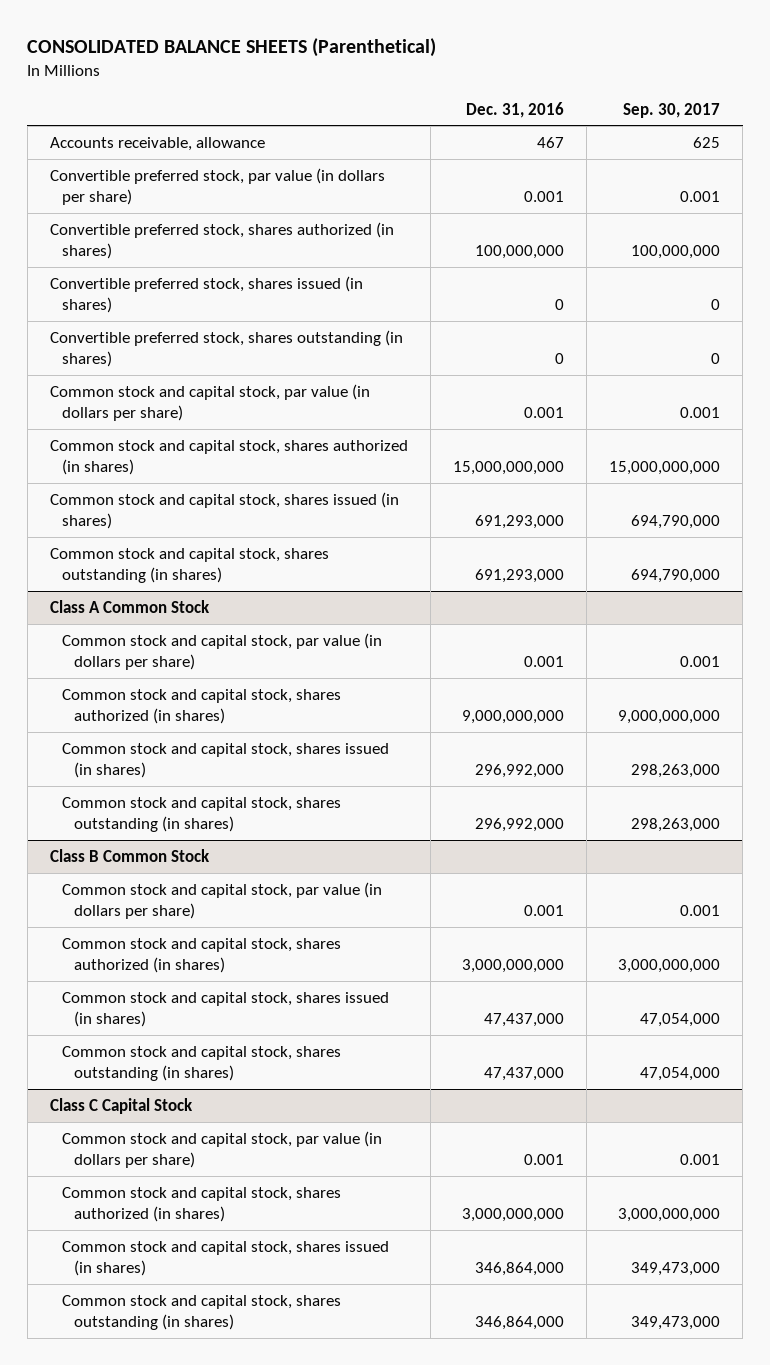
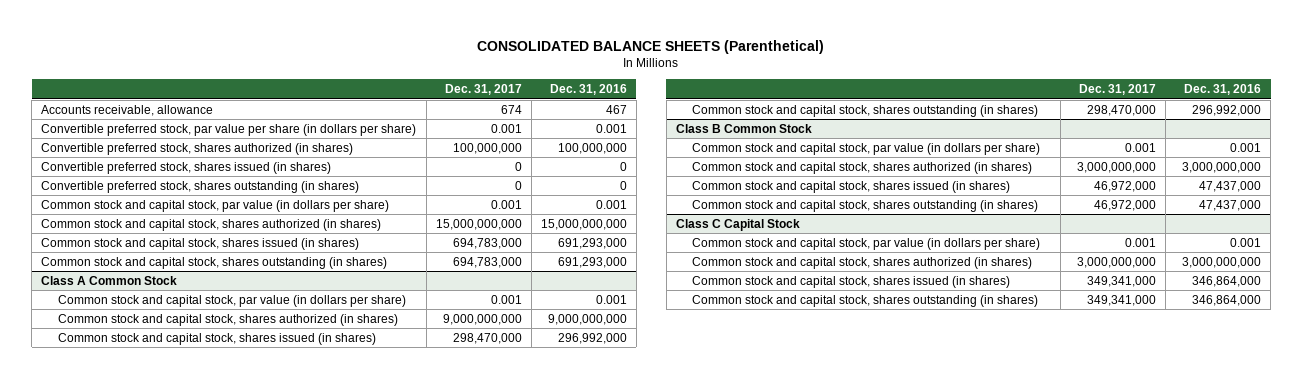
[623,102,721,118] Sep. 30, 2017 -> none
none -> [444,84,522,96] Dec. 31, 2017
[49,167,385,206] Convertible preferred stock, par value (in dollars per share) -> [41,123,417,136] Convertible preferred stock, par value per share (in dollars per share)

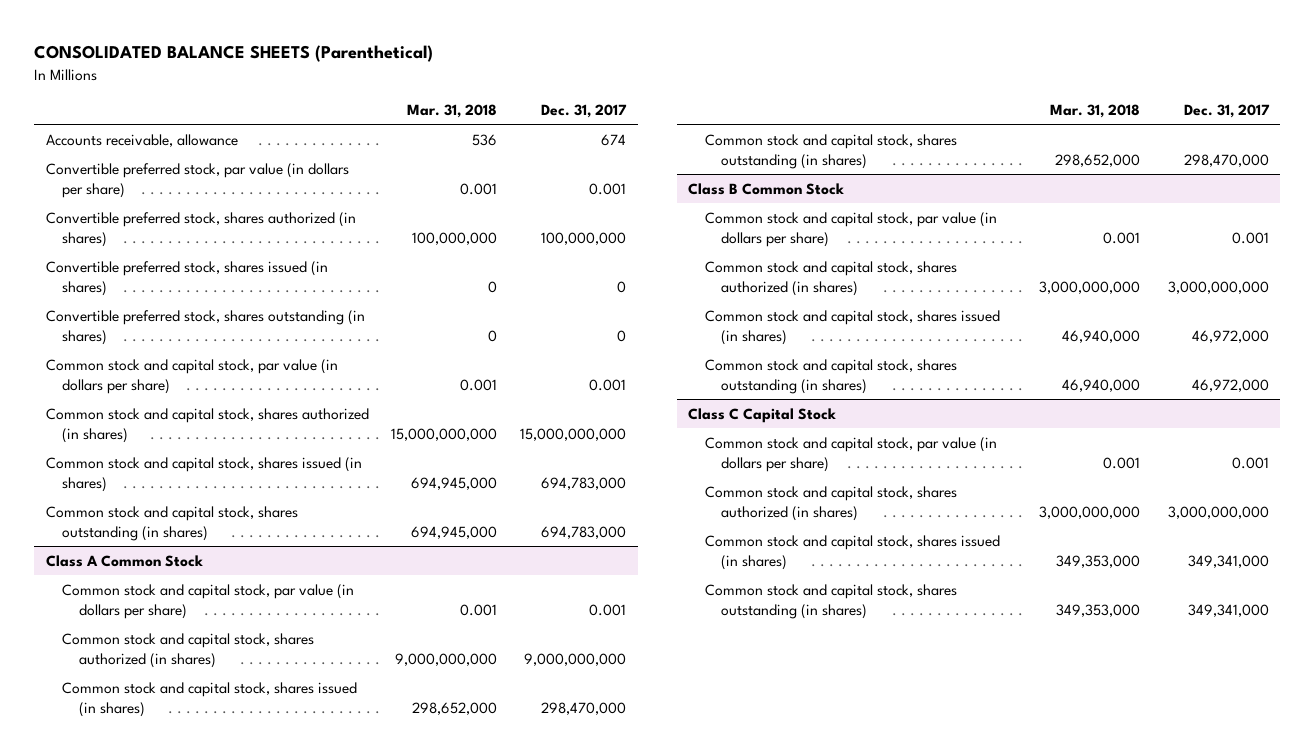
[549,84,627,96] Dec. 31, 2016 -> none
none -> [407,103,498,118] Mar. 31, 2018
[41,123,417,136] Convertible preferred stock, par value per share (in dollars per share) -> [45,162,349,198] Convertible preferred stock, par value (in dollars per share)

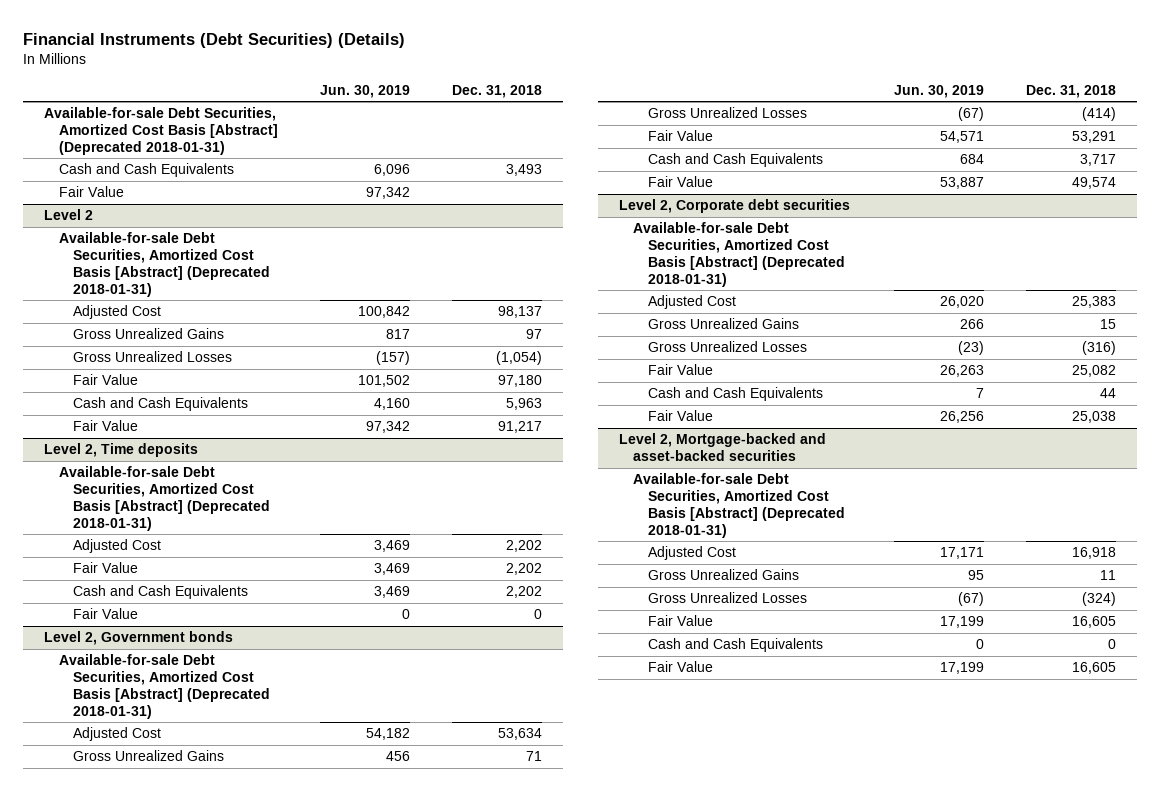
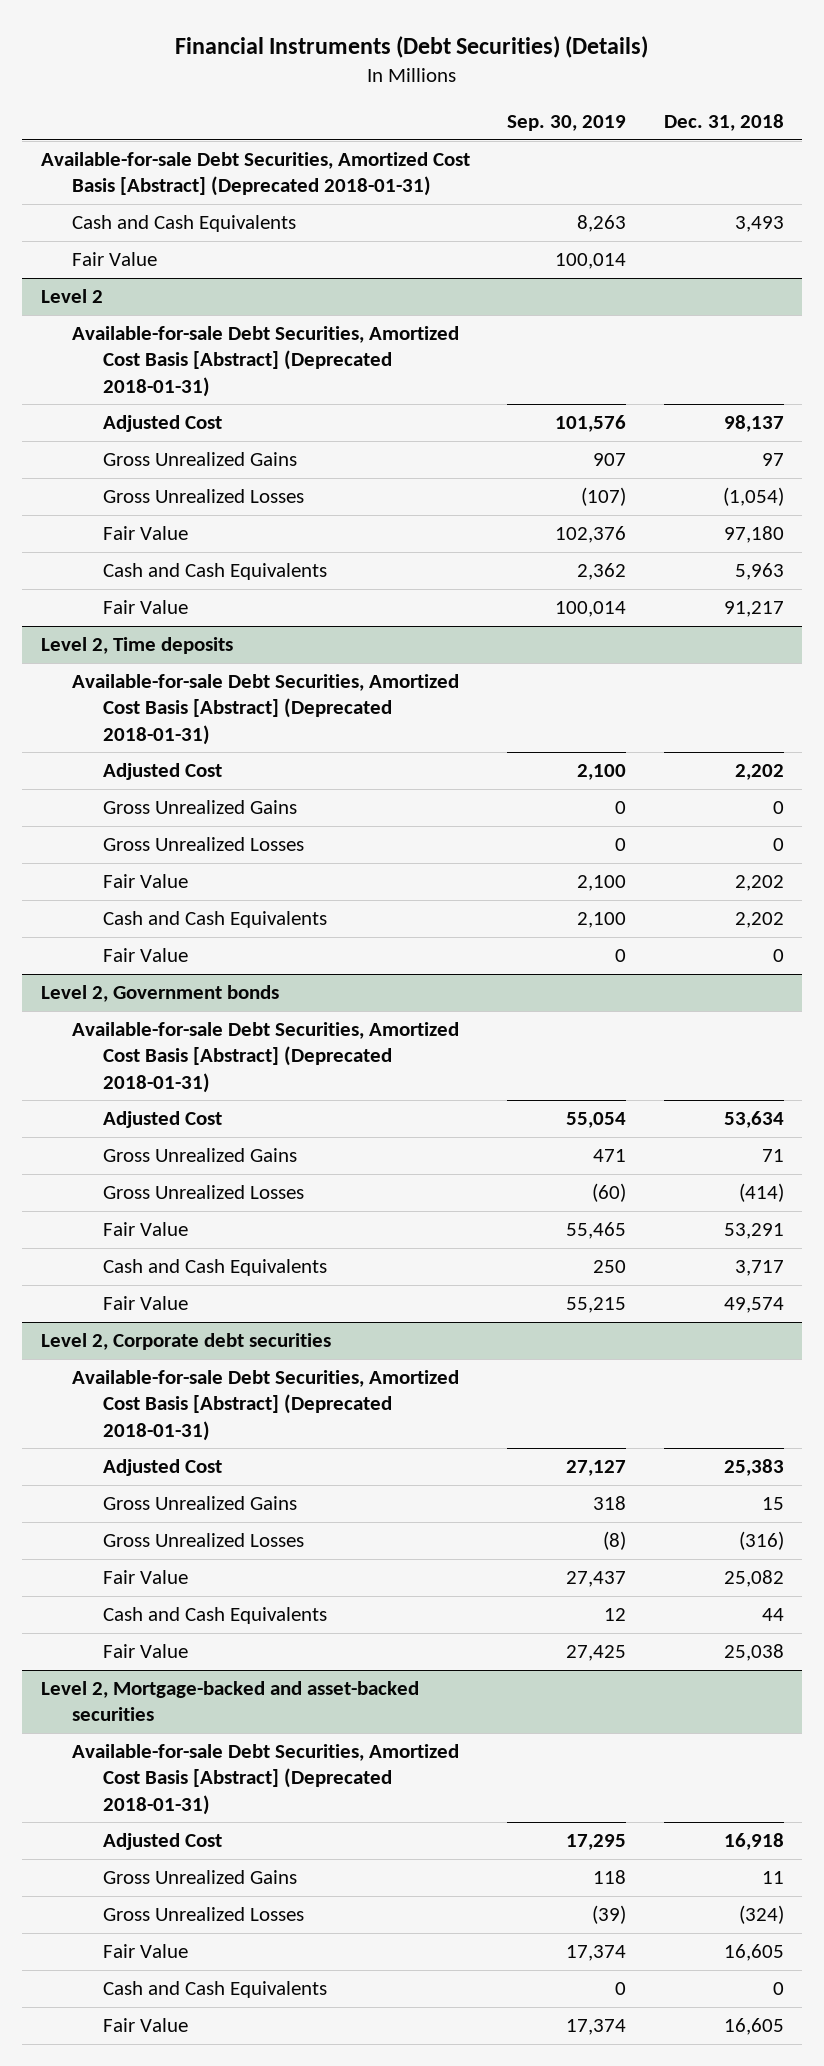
[319,84,410,98] Jun. 30, 2019 -> none
none -> [507,115,627,132] Sep. 30, 2019
none -> [102,800,297,815] Gross Unrealized Gains
none -> [102,837,304,852] Gross Unrealized Losses

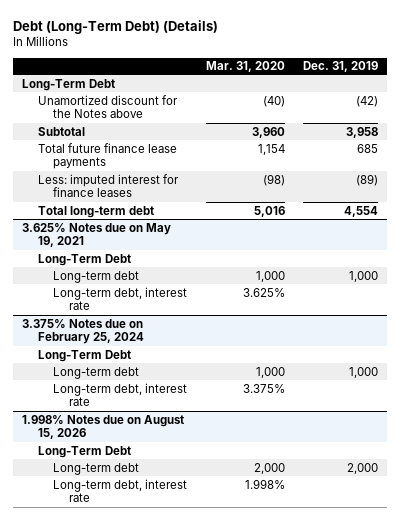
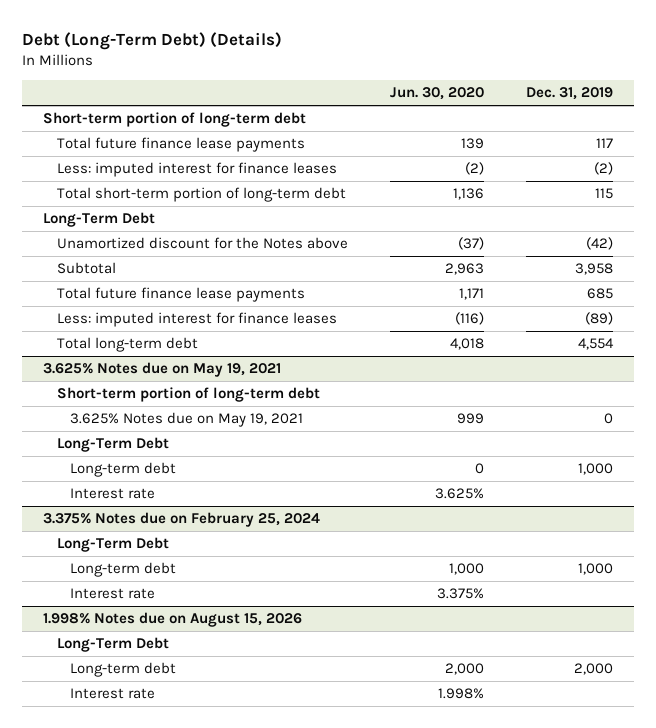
[205,61,285,73] Mar. 31, 2020 -> none
none -> [389,87,484,101] Jun. 30, 2020
none -> [43,112,307,128] Short-term portion of long-term debt
none -> [56,137,305,153] Total future finance lease payments
none -> [56,162,337,178] Less: imputed interest for finance leases
none -> [56,187,346,203] Total short-term portion of long-term debt
none -> [56,387,320,403] Short-term portion of long-term debt
none -> [70,412,304,428] 3.625% Notes due on May 19, 2021
[53,286,188,311] Long-term debt, interest rate -> [70,488,156,500] Interest rate
[53,382,188,407] Long-term debt, interest rate -> [70,588,156,600] Interest rate
[53,478,188,503] Long-term debt, interest rate -> [70,688,156,700] Interest rate

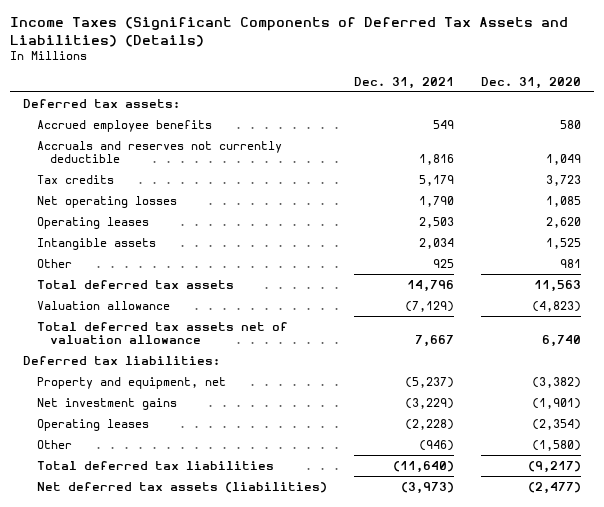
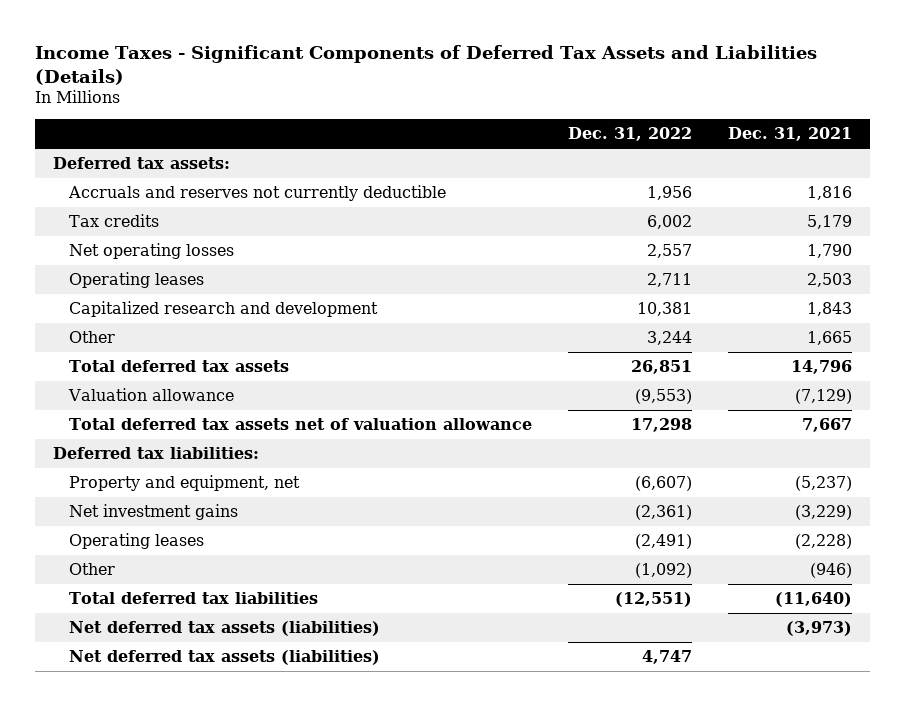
[9,17,568,47] Income Taxes (Significant Components of Deferred Tax Assets and Liabilities) (Details) -> [35,44,818,85] Income Taxes - Significant Components of Deferred Tax Assets and Liabilities (Details)
[480,76,581,89] Dec. 31, 2020 -> none
none -> [567,127,692,142] Dec. 31, 2022
[36,119,212,132] Accrued employee benefits -> none
[36,237,156,250] Intangible assets -> none
none -> [68,301,378,318] Capitalized research and development
[432,258,454,268] 925 -> [806,331,852,346] 1,665
none -> [68,650,380,666] Net deferred tax assets (liabilities)

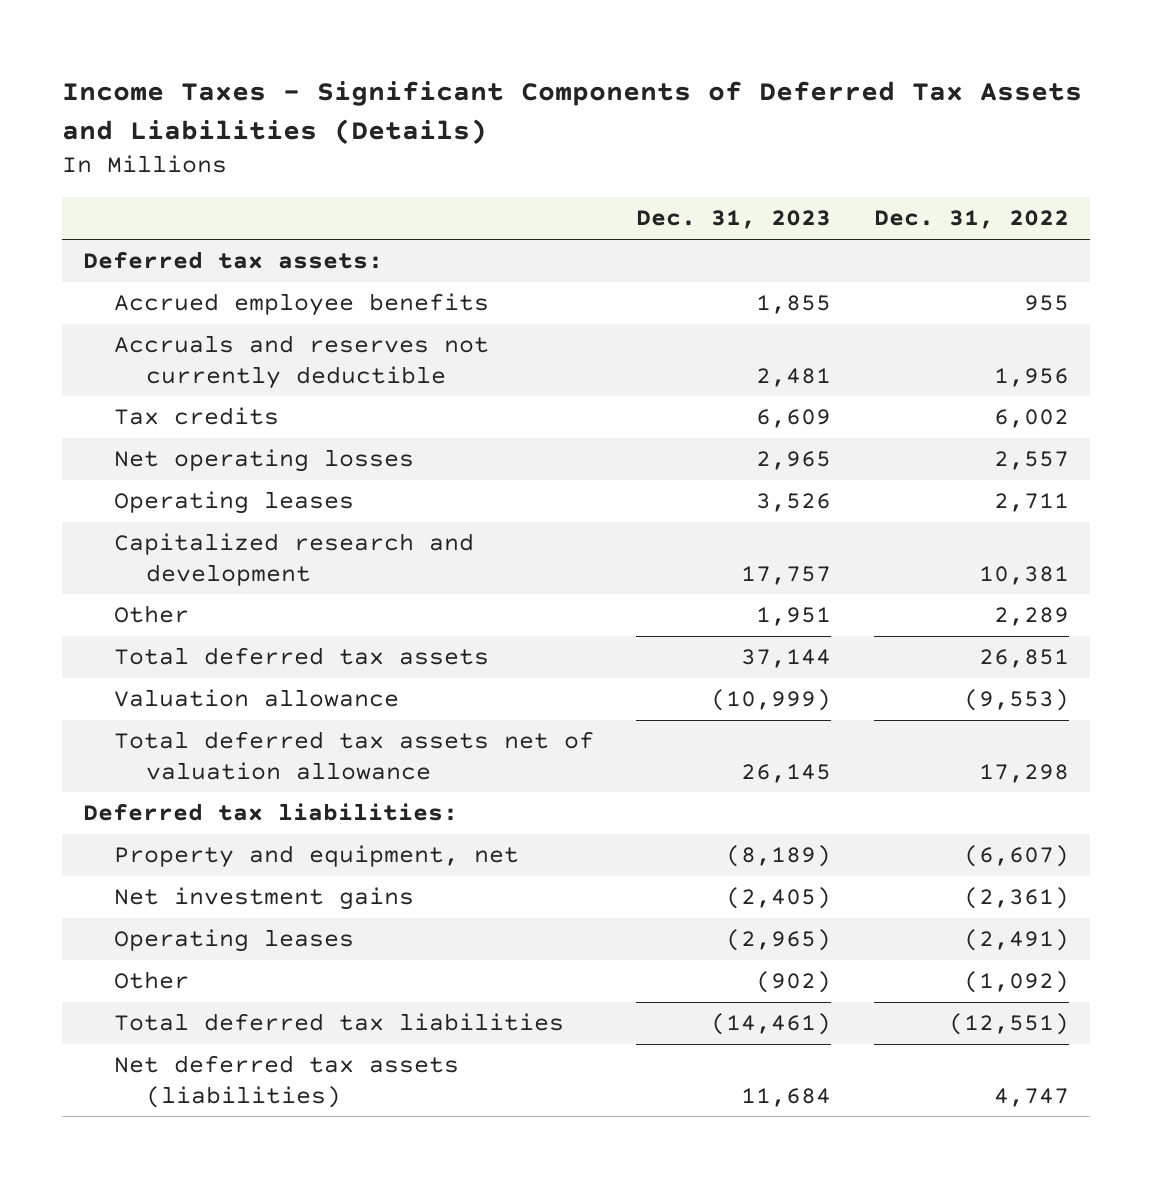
[727,127,852,142] Dec. 31, 2021 -> none
none -> [636,210,832,230] Dec. 31, 2023
none -> [114,293,490,317] Accrued employee benefits
[646,331,692,346] 3,244 -> [993,607,1069,627] 2,289
[68,621,380,637] Net deferred tax assets (liabilities) -> none

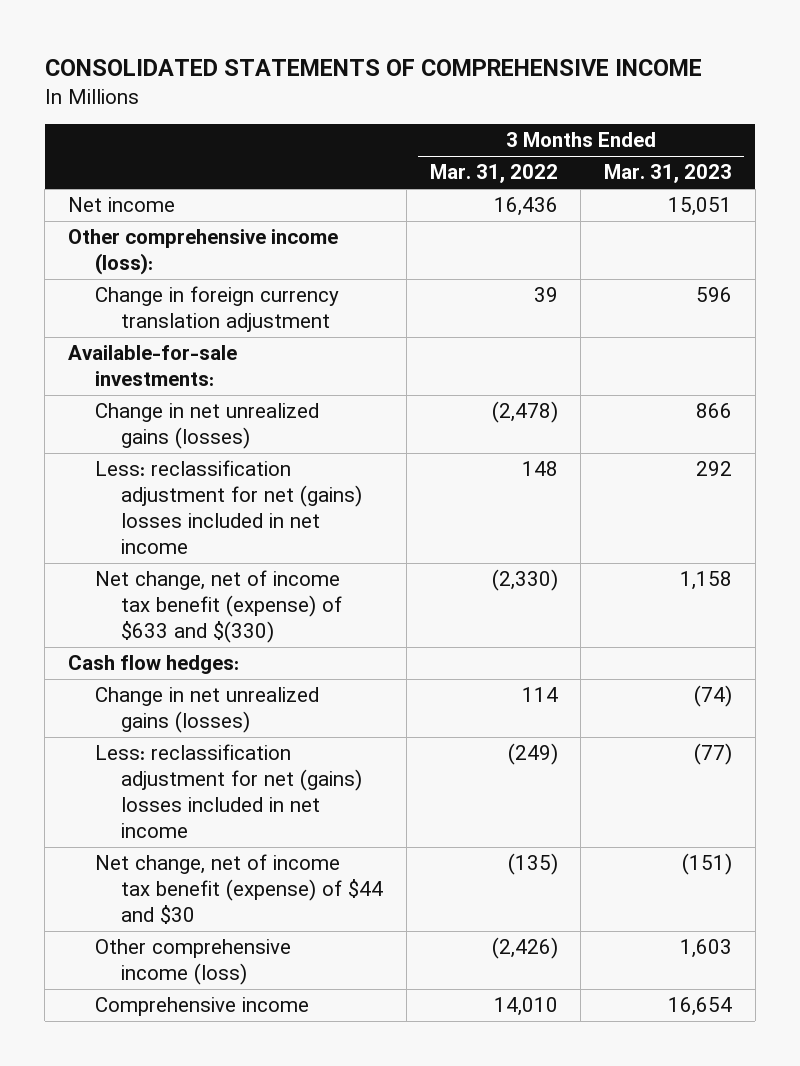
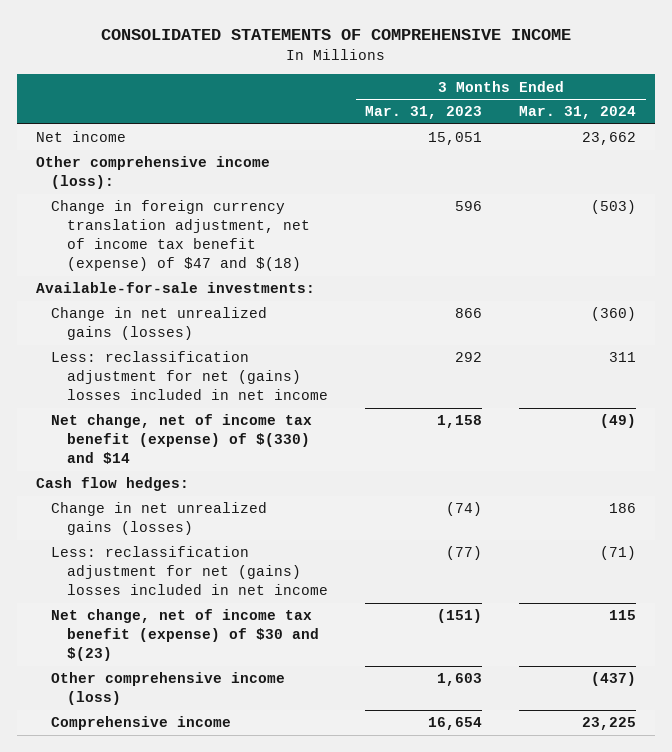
[429,164,558,184] Mar. 31, 2022 -> none
none -> [519,106,637,120] Mar. 31, 2024
[94,286,339,333] Change in foreign currency translation adjustment -> [51,200,311,272] Change in foreign currency translation adjustment, net of income tax benefit (expense) of $47 and $(18)
[94,570,343,644] Net change, net of income tax benefit (expense) of $633 and $(330) -> [51,414,313,465] Net change, net of income tax benefit (expense) of $(330) and $14
[94,854,384,925] Net change, net of income tax benefit (expense) of $44 and $30 -> [51,609,320,662] Net change, net of income tax benefit (expense) of $30 and $(23)

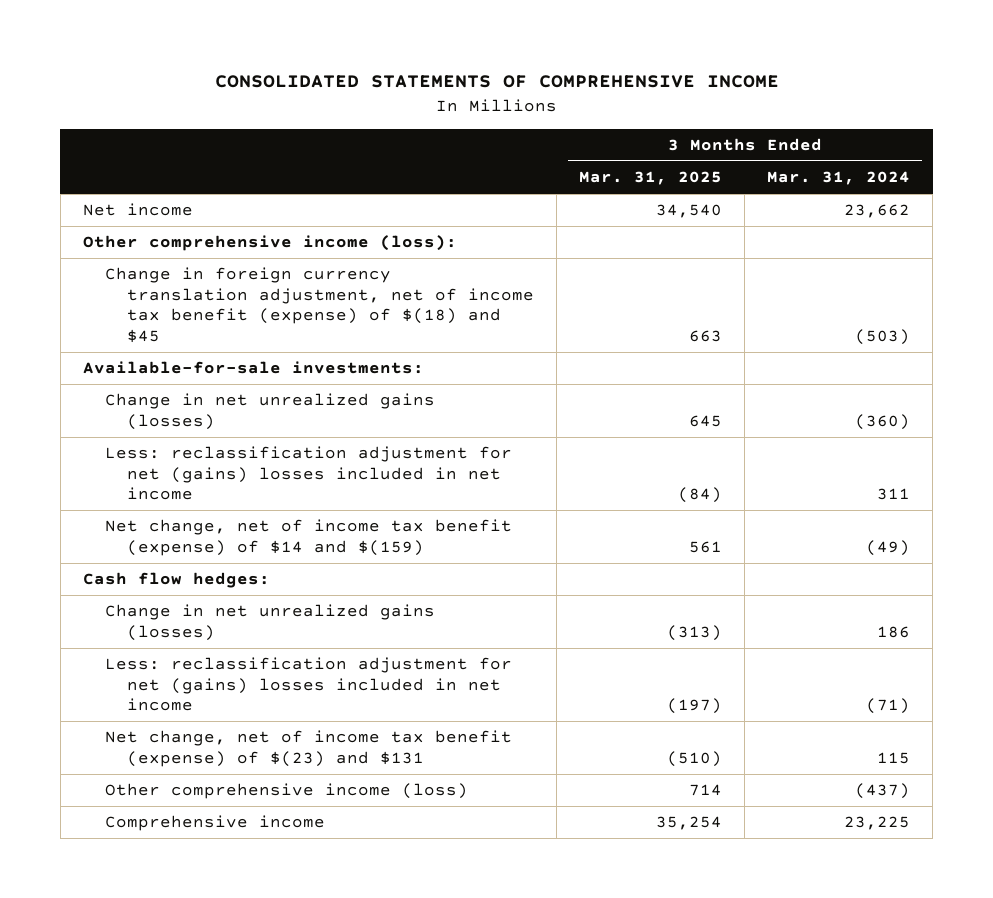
[365,106,483,120] Mar. 31, 2023 -> none
none -> [578,171,722,186] Mar. 31, 2025
[51,200,311,272] Change in foreign currency translation adjustment, net of income tax benefit (expense) of $47 and $(18) -> [104,267,534,344] Change in foreign currency translation adjustment, net of income tax benefit (expense) of $(18) and $45
[51,414,313,465] Net change, net of income tax benefit (expense) of $(330) and $14 -> [104,519,512,556] Net change, net of income tax benefit (expense) of $14 and $(159)
[51,609,320,662] Net change, net of income tax benefit (expense) of $30 and $(23) -> [104,730,512,767] Net change, net of income tax benefit (expense) of $(23) and $131

